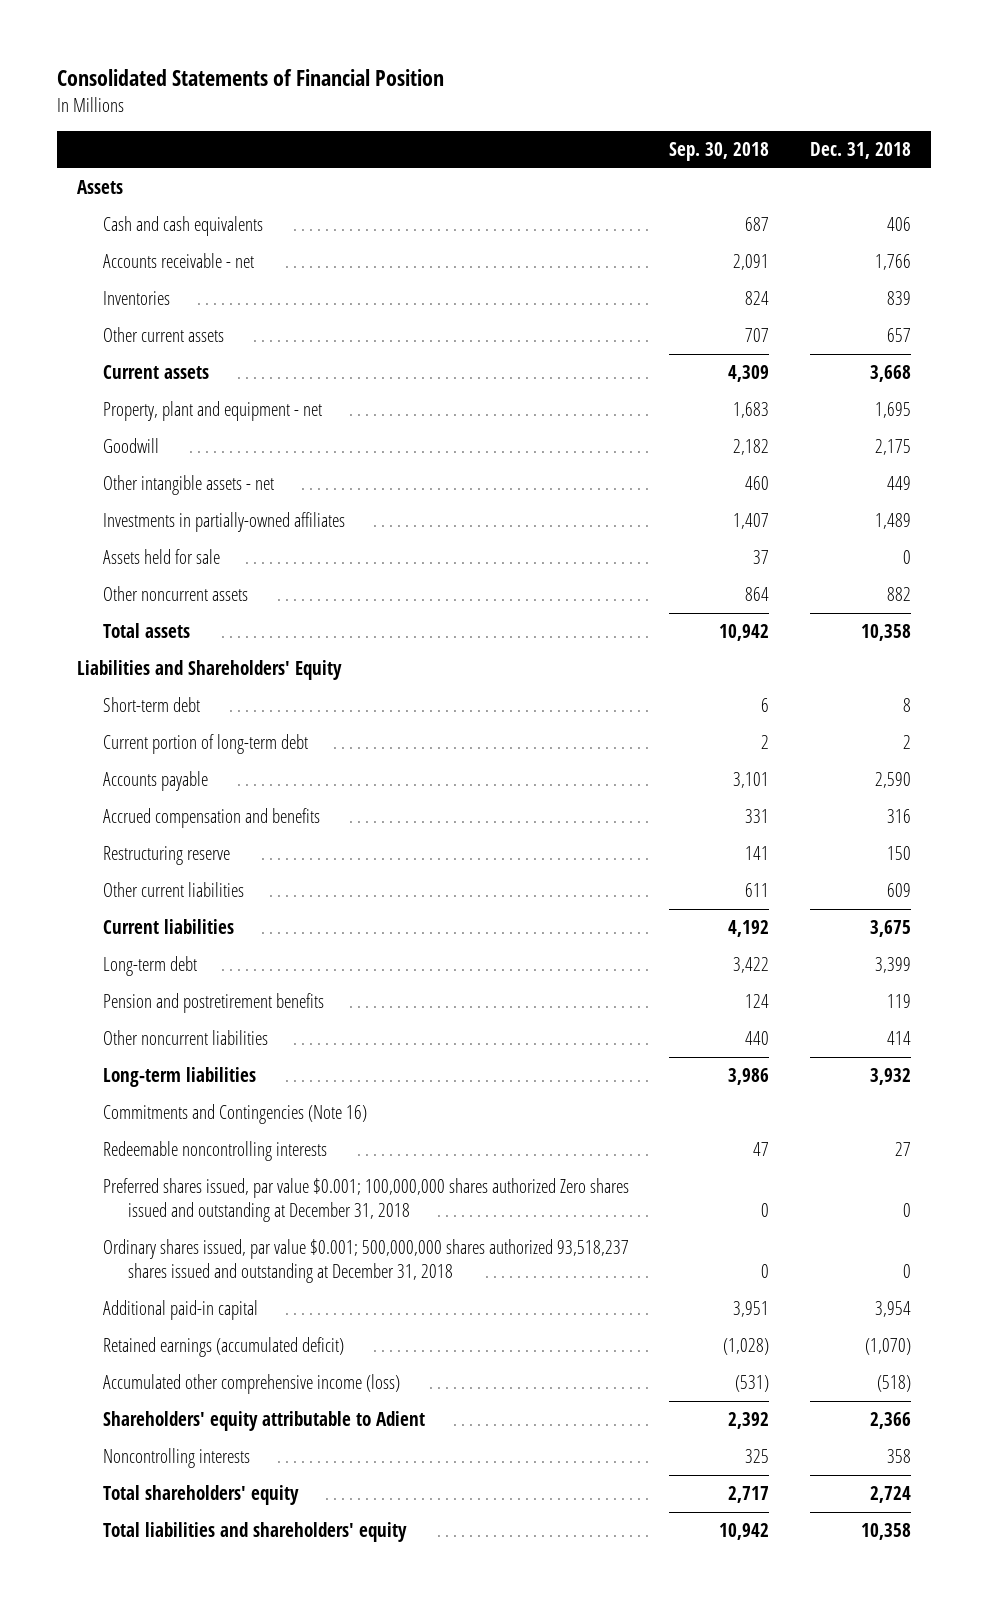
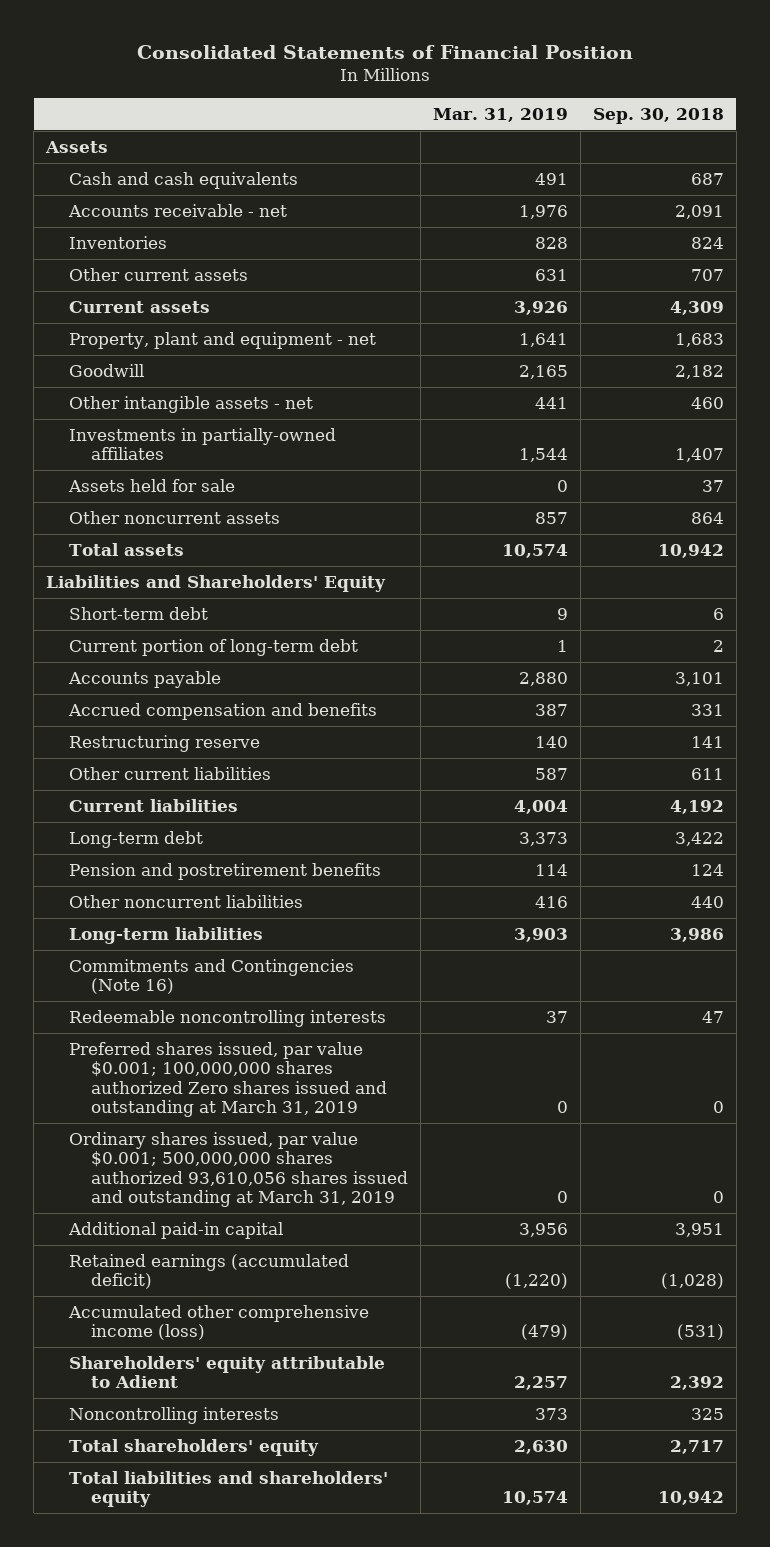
[809,141,911,159] Dec. 31, 2018 -> none
none -> [433,107,569,122] Mar. 31, 2019
[102,1178,629,1223] Preferred shares issued, par value $0.001; 100,000,000 shares authorized Zero shares issued and outstanding at December 31, 2018 -> [68,1041,388,1118] Preferred shares issued, par value $0.001; 100,000,000 shares authorized Zero shares issued and outstanding at March 31, 2019
[102,1239,629,1284] Ordinary shares issued, par value $0.001; 500,000,000 shares authorized 93,518,237 shares issued and outstanding at December 31, 2018 -> [68,1131,409,1208] Ordinary shares issued, par value $0.001; 500,000,000 shares authorized 93,610,056 shares issued and outstanding at March 31, 2019

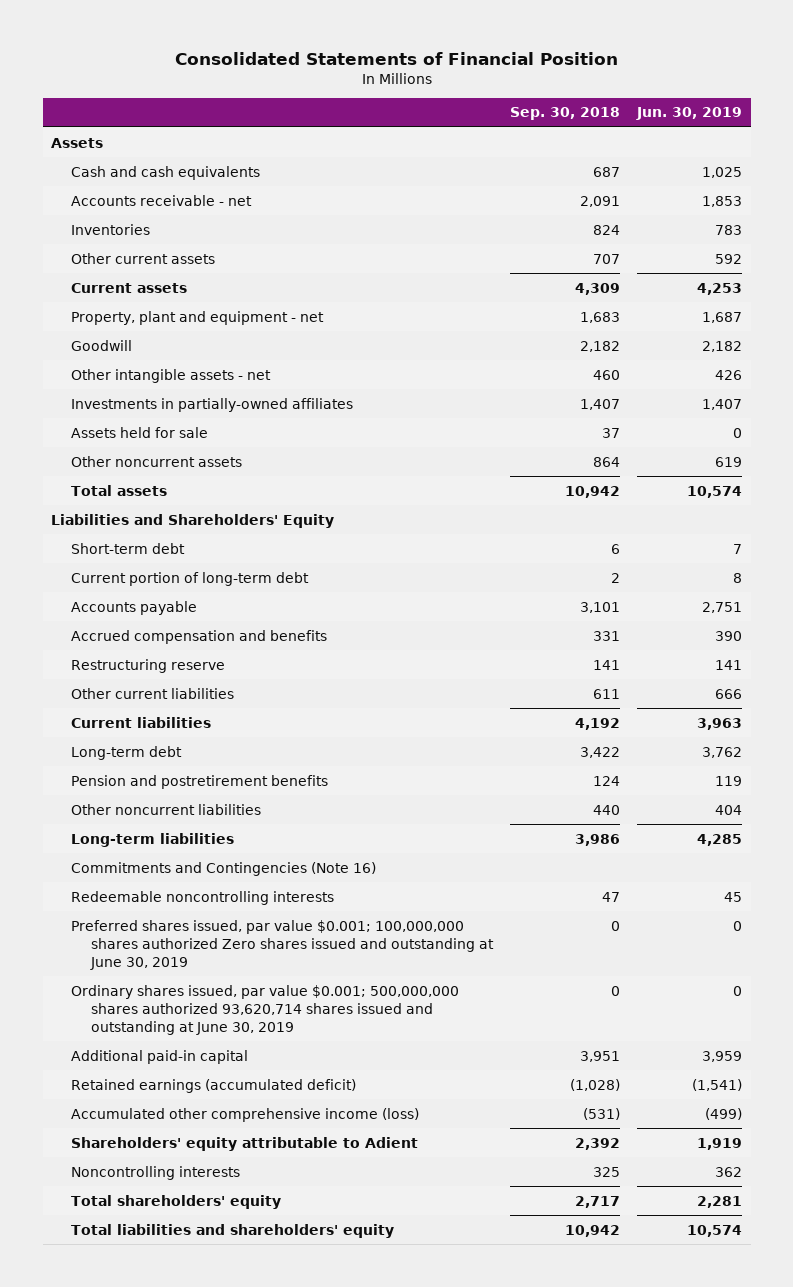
[433,107,569,122] Mar. 31, 2019 -> none
none -> [636,107,743,121] Jun. 30, 2019
[68,1041,388,1118] Preferred shares issued, par value $0.001; 100,000,000 shares authorized Zero shares issued and outstanding at March 31, 2019 -> [71,919,495,970] Preferred shares issued, par value $0.001; 100,000,000 shares authorized Zero shares issued and outstanding at June 30, 2019
[68,1131,409,1208] Ordinary shares issued, par value $0.001; 500,000,000 shares authorized 93,610,056 shares issued and outstanding at March 31, 2019 -> [71,984,460,1035] Ordinary shares issued, par value $0.001; 500,000,000 shares authorized 93,620,714 shares issued and outstanding at June 30, 2019

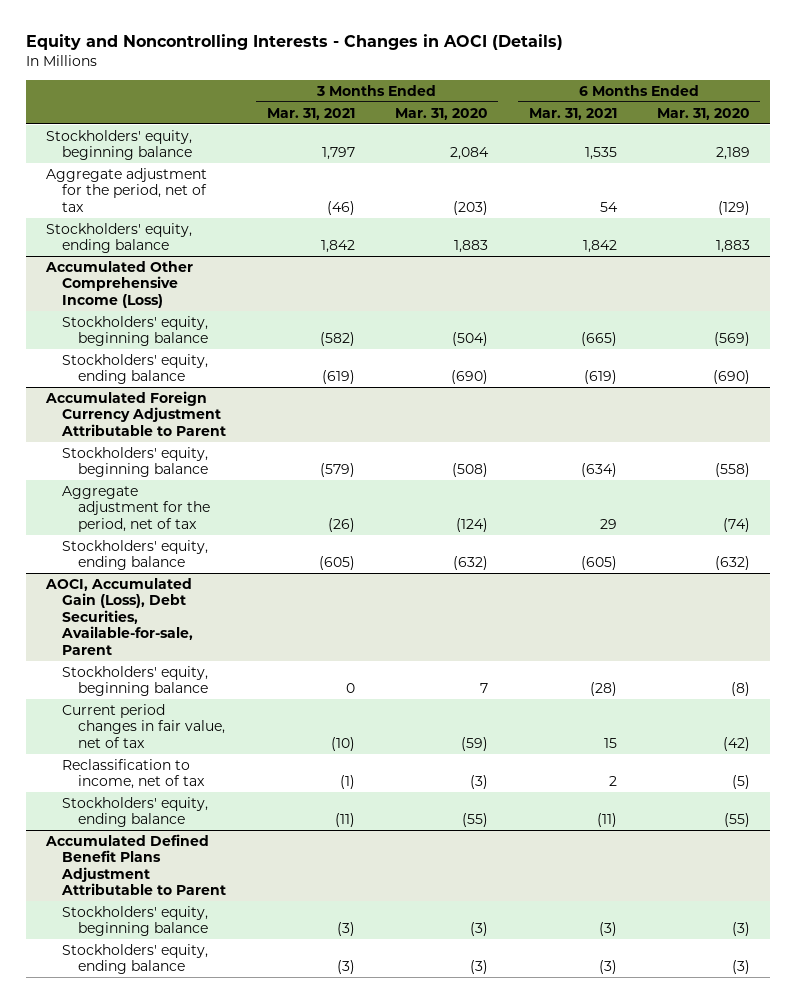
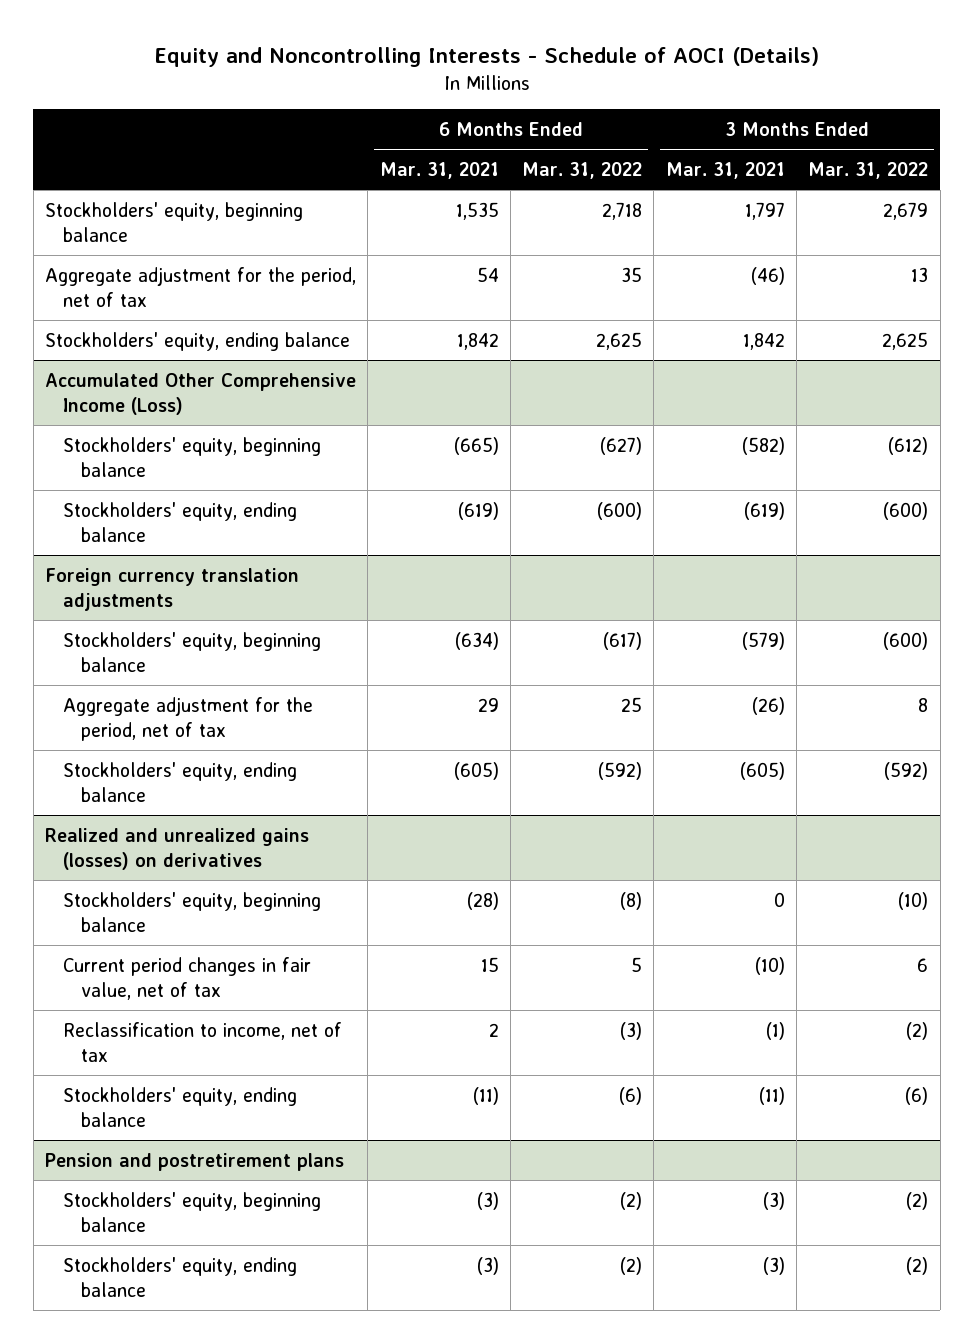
[25,34,563,51] Equity and Noncontrolling Interests - Changes in AOCI (Details) -> [153,47,819,68] Equity and Noncontrolling Interests - Schedule of AOCI (Details)
[395,107,489,120] Mar. 31, 2020 -> none
[657,107,751,120] Mar. 31, 2020 -> none
none -> [522,161,643,179] Mar. 31, 2022
none -> [808,161,929,179] Mar. 31, 2022
[45,390,227,436] Accumulated Foreign Currency Adjustment Attributable to Parent -> [44,567,299,611] Foreign currency translation adjustments
[45,577,194,655] AOCI, Accumulated Gain (Loss), Debt Securities, Available-for-sale, Parent -> [44,827,309,870] Realized and unrealized gains (losses) on derivatives
[45,833,227,896] Accumulated Defined Benefit Plans Adjustment Attributable to Parent -> [44,1152,344,1171] Pension and postretirement plans

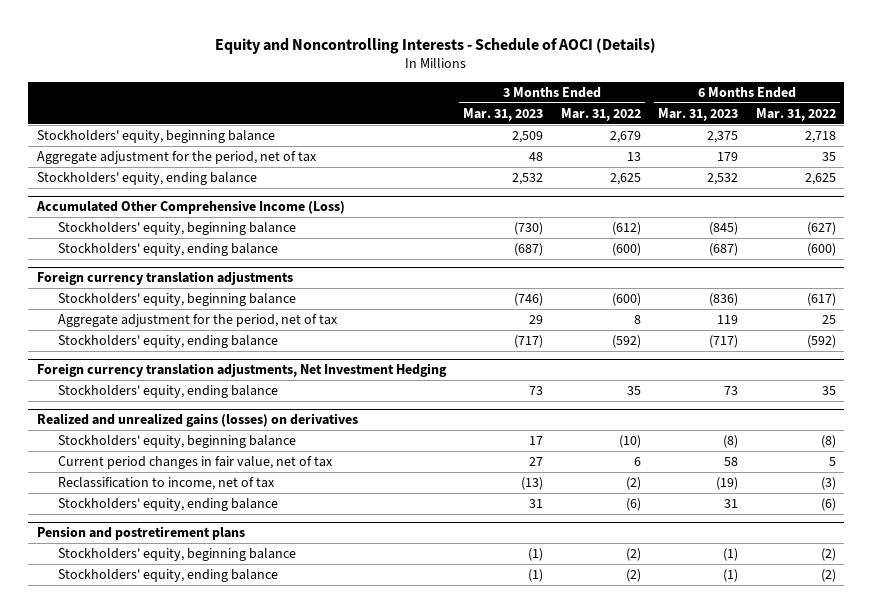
[379,161,499,179] Mar. 31, 2021 -> none
[665,161,785,179] Mar. 31, 2021 -> none
none -> [463,107,544,121] Mar. 31, 2023
none -> [658,107,739,121] Mar. 31, 2023
none -> [36,363,447,378] Foreign currency translation adjustments, Net Investment Hedging
none -> [58,384,279,398] Stockholders' equity, ending balance

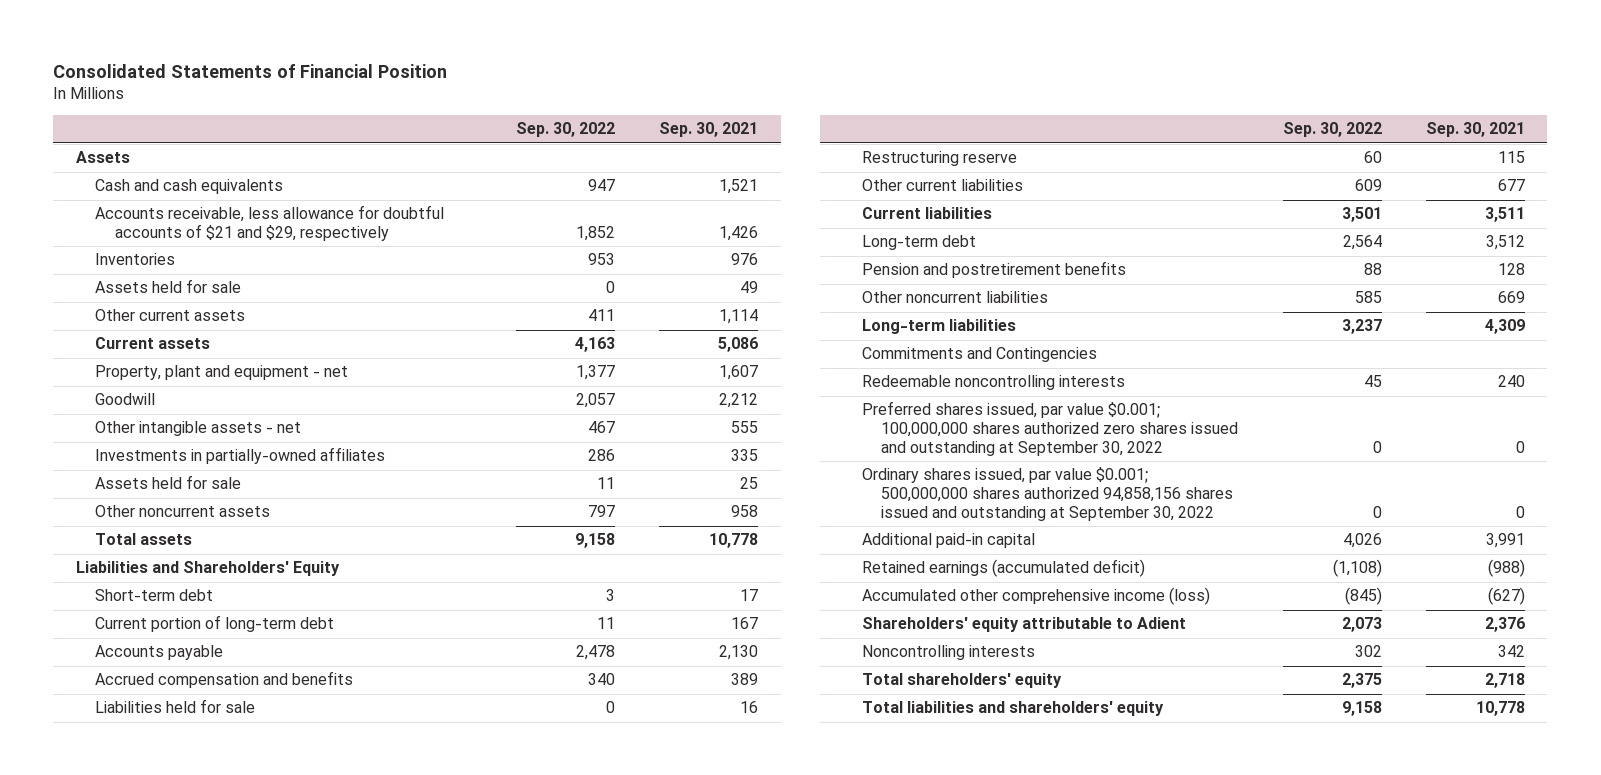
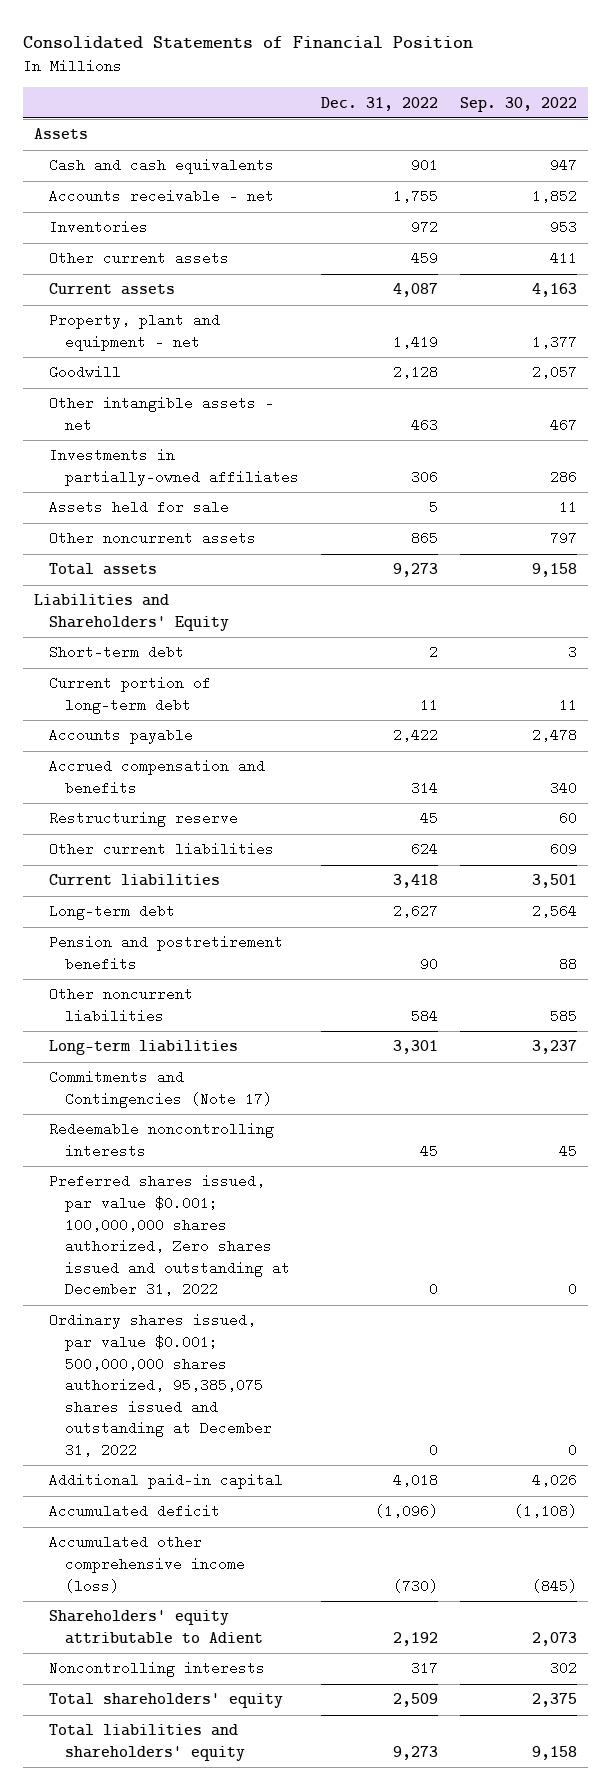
[659,122,759,138] Sep. 30, 2021 -> none
none -> [320,96,438,111] Dec. 31, 2022
[95,205,445,242] Accounts receivable, less allowance for doubtful accounts of $21 and $29, respectively -> [49,189,275,204] Accounts receivable - net
[95,279,242,294] Assets held for sale -> none
[95,699,256,714] Liabilities held for sale -> none
[861,347,1097,363] Commitments and Contingencies -> [49,1070,272,1108] Commitments and Contingencies (Note 17)
[861,401,1239,456] Preferred shares issued, par value $0.001; 100,000,000 shares authorized zero shares issued and outstanding at September 30, 2022 -> [49,1174,290,1297] Preferred shares issued, par value $0.001; 100,000,000 shares authorized, Zero shares issued and outstanding at December 31, 2022
[861,467,1234,521] Ordinary shares issued, par value $0.001; 500,000,000 shares authorized 94,858,156 shares issued and outstanding at September 30, 2022 -> [49,1313,272,1457] Ordinary shares issued, par value $0.001; 500,000,000 shares authorized, 95,385,075 shares issued and outstanding at December 31, 2022
[861,559,1145,578] Retained earnings (accumulated deficit) -> [49,1504,221,1519] Accumulated deficit

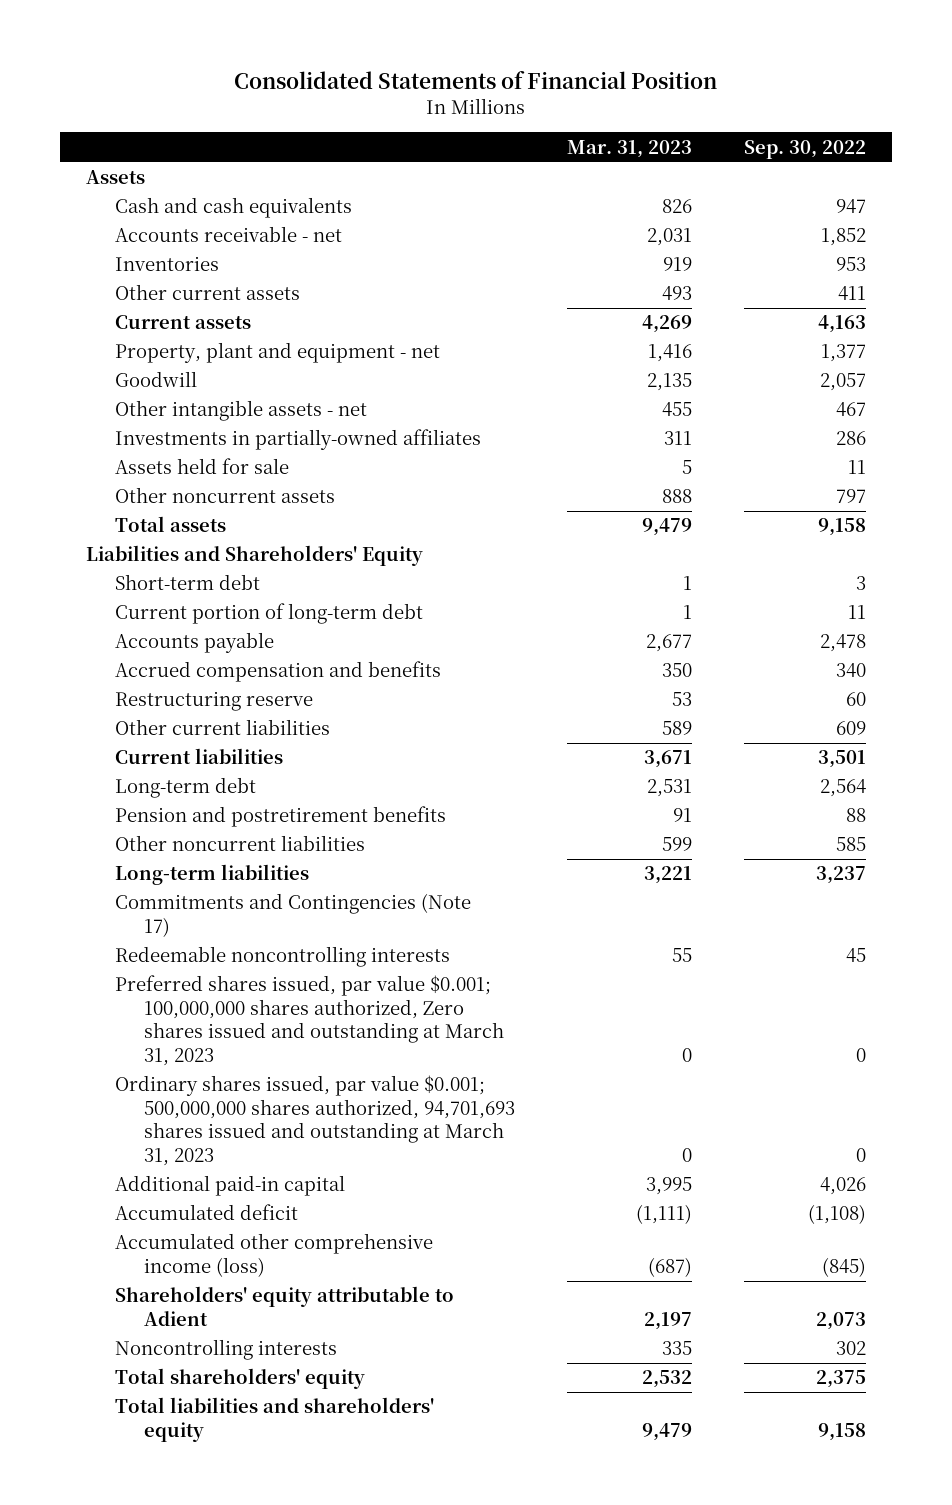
[320,96,438,111] Dec. 31, 2022 -> none
none -> [567,139,693,158] Mar. 31, 2023
[49,1174,290,1297] Preferred shares issued, par value $0.001; 100,000,000 shares authorized, Zero shares issued and outstanding at December 31, 2022 -> [115,975,505,1066] Preferred shares issued, par value $0.001; 100,000,000 shares authorized, Zero shares issued and outstanding at March 31, 2023
[49,1313,272,1457] Ordinary shares issued, par value $0.001; 500,000,000 shares authorized, 95,385,075 shares issued and outstanding at December 31, 2022 -> [115,1075,516,1166] Ordinary shares issued, par value $0.001; 500,000,000 shares authorized, 94,701,693 shares issued and outstanding at March 31, 2023

